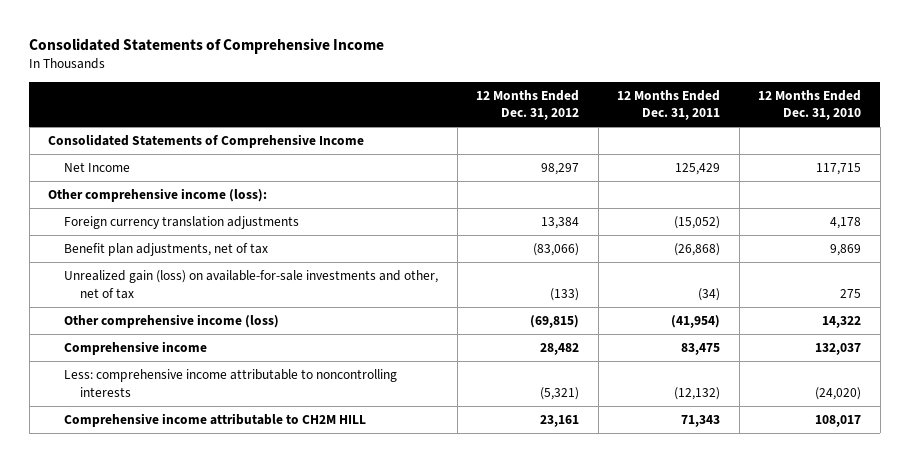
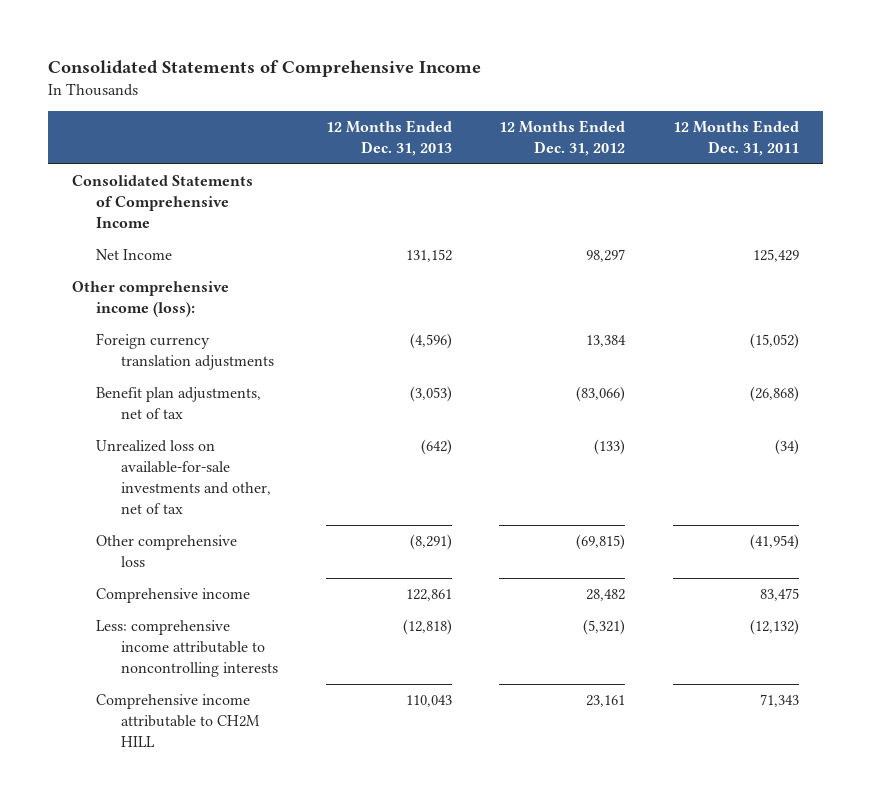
[758,89,862,121] 12 Months Ended Dec. 31, 2010 -> none
none -> [325,120,452,156] 12 Months Ended Dec. 31, 2013
[64,270,439,299] Unrealized gain (loss) on available-for-sale investments and other, net of tax -> [96,440,271,514] Unrealized loss on available-for-sale investments and other, net of tax
[64,314,280,329] Other comprehensive income (loss) -> [96,535,238,568] Other comprehensive loss

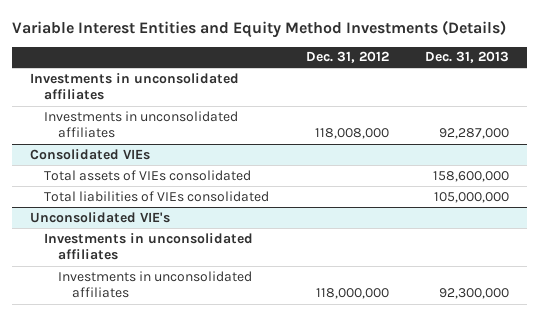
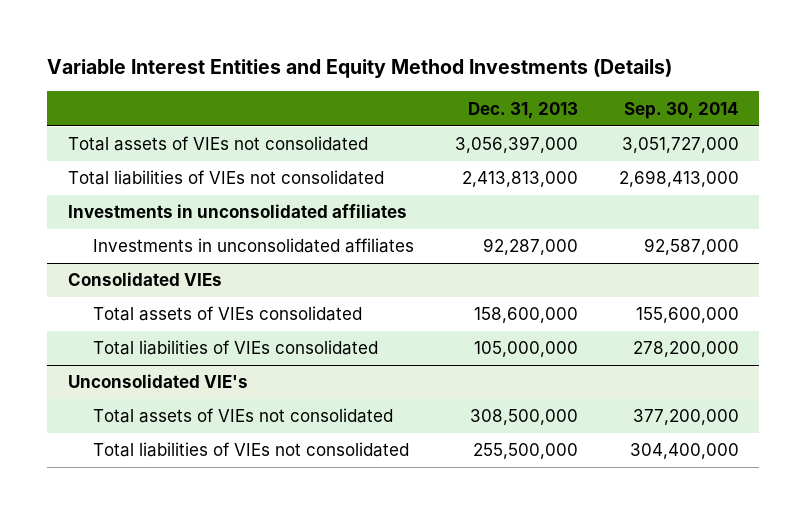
[305,51,389,64] Dec. 31, 2012 -> none
none -> [623,101,739,119] Sep. 30, 2014
none -> [67,136,368,152] Total assets of VIEs not consolidated
none -> [67,170,384,186] Total liabilities of VIEs not consolidated
[44,232,254,261] Investments in unconsolidated affiliates -> none
[58,270,253,299] Investments in unconsolidated affiliates -> none
none -> [92,408,393,424] Total assets of VIEs not consolidated
none -> [92,442,409,458] Total liabilities of VIEs not consolidated

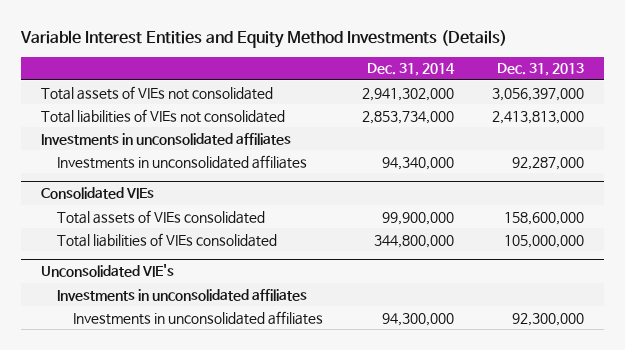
[623,101,739,119] Sep. 30, 2014 -> none
none -> [366,63,455,77] Dec. 31, 2014
[92,408,393,424] Total assets of VIEs not consolidated -> none
[92,442,409,458] Total liabilities of VIEs not consolidated -> none
none -> [56,288,307,301] Investments in unconsolidated affiliates
none -> [73,310,324,325] Investments in unconsolidated affiliates

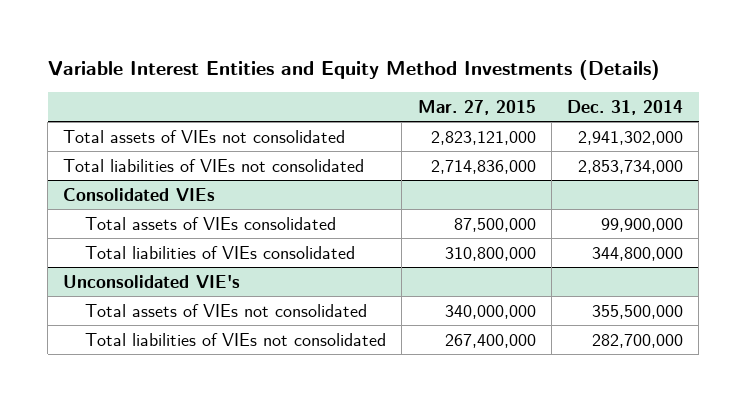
[497,63,585,77] Dec. 31, 2013 -> none
none -> [417,99,536,115] Mar. 27, 2015
[40,132,291,145] Investments in unconsolidated affiliates -> none
[56,154,307,169] Investments in unconsolidated affiliates -> none
[56,288,307,301] Investments in unconsolidated affiliates -> none
[73,310,324,325] Investments in unconsolidated affiliates -> none
none -> [85,303,368,317] Total assets of VIEs not consolidated
none -> [85,332,387,346] Total liabilities of VIEs not consolidated

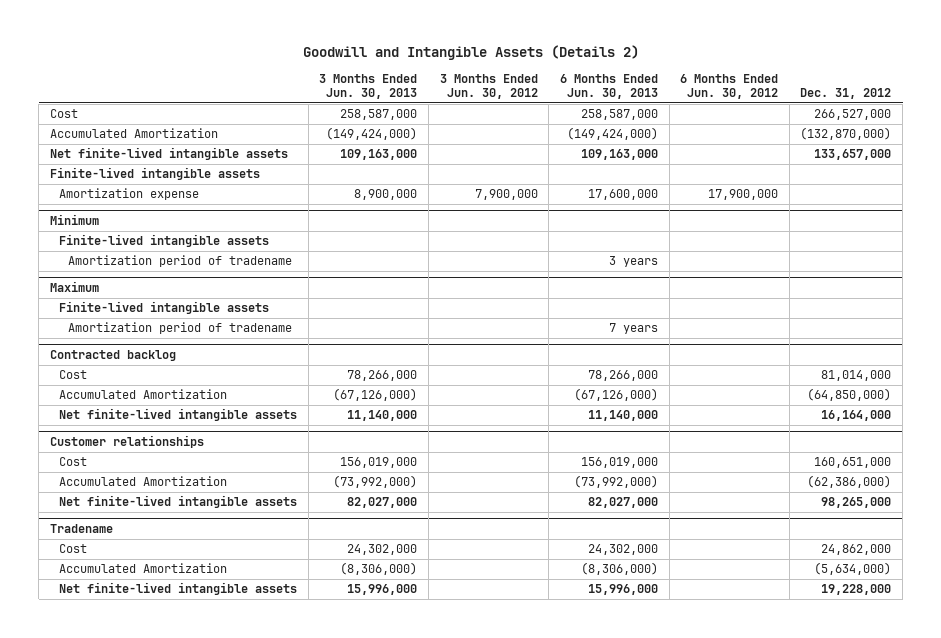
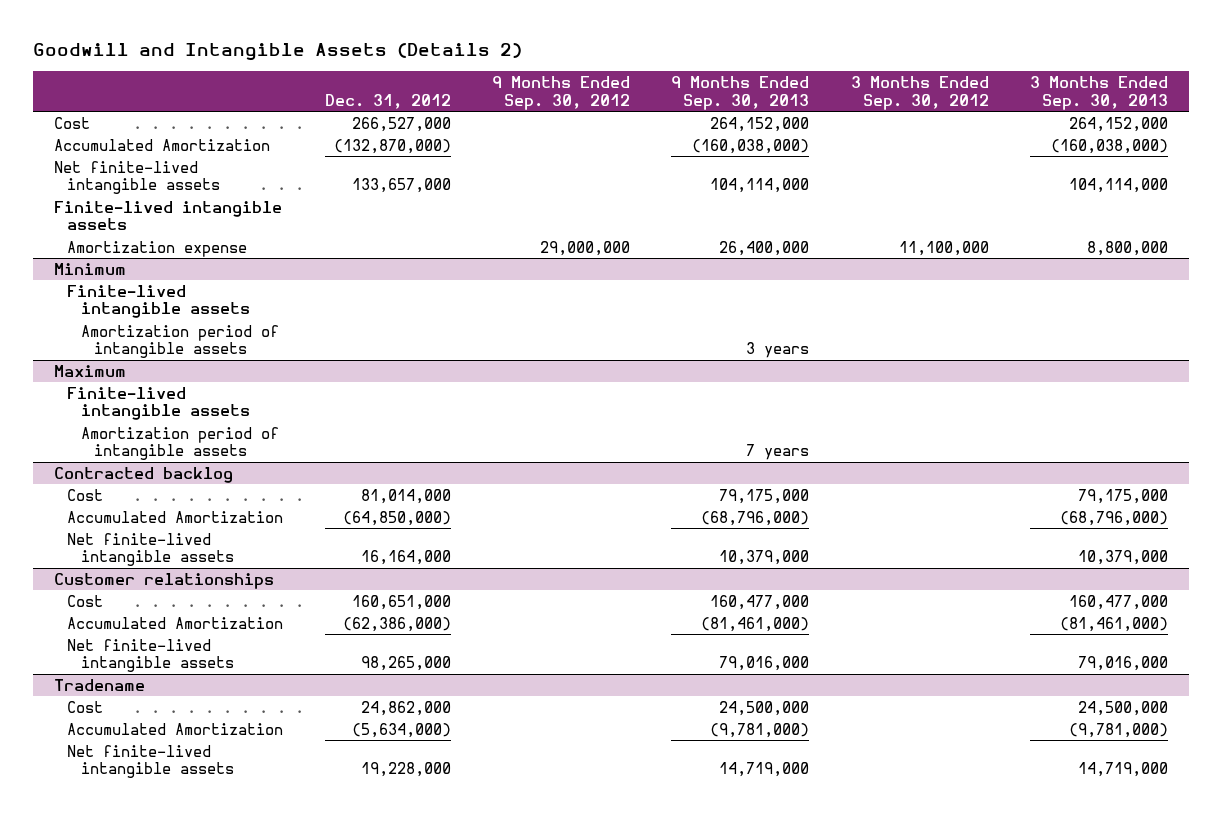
[319,73,418,99] 3 Months Ended Jun. 30, 2013 -> none
[439,73,538,99] 3 Months Ended Jun. 30, 2012 -> none
[559,73,658,99] 6 Months Ended Jun. 30, 2013 -> none
[680,73,779,99] 6 Months Ended Jun. 30, 2012 -> none
none -> [492,75,631,110] 9 Months Ended Sep. 30, 2012
none -> [671,75,810,110] 9 Months Ended Sep. 30, 2013
none -> [850,75,989,110] 3 Months Ended Sep. 30, 2012
none -> [1030,75,1169,110] 3 Months Ended Sep. 30, 2013
[68,255,293,268] Amortization period of tradename -> [80,324,279,359] Amortization period of intangible assets
[68,322,293,335] Amortization period of tradename -> [80,426,279,461] Amortization period of intangible assets

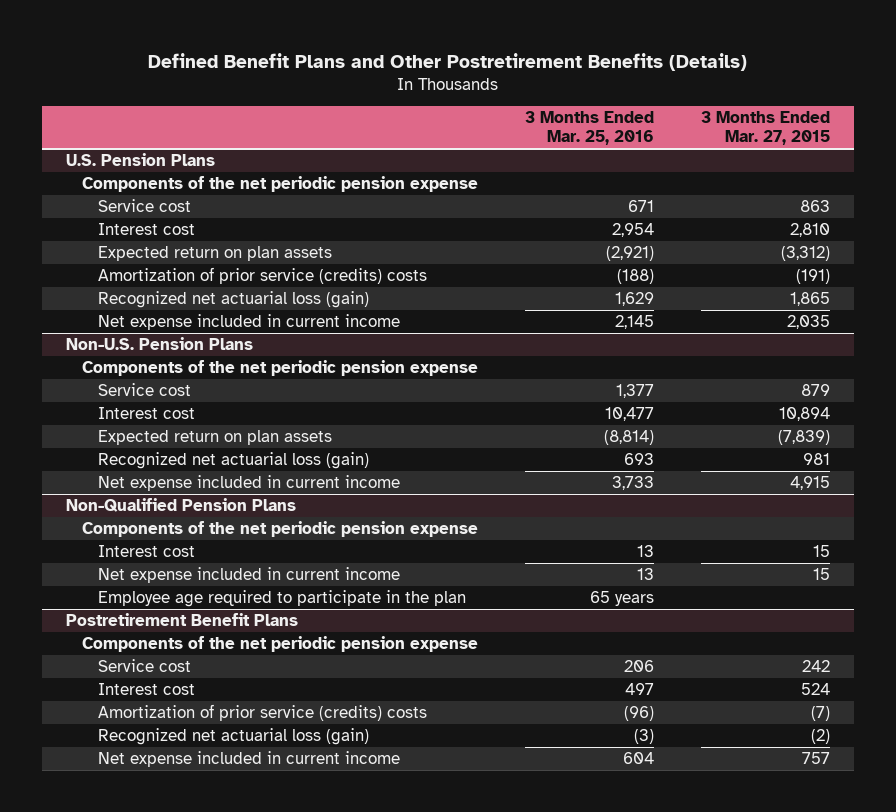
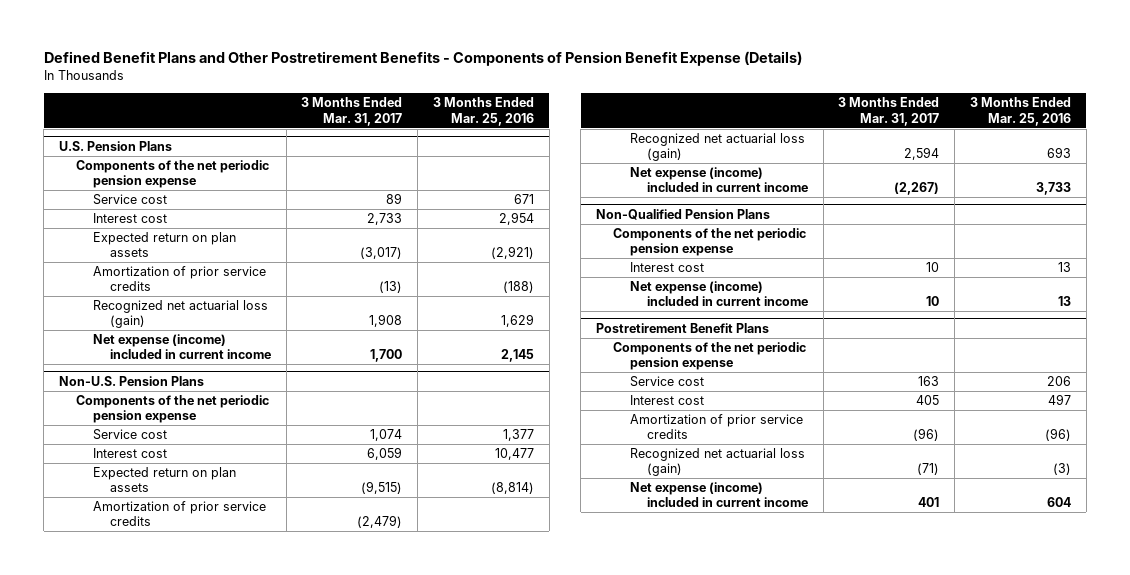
[147,52,747,71] Defined Benefit Plans and Other Postretirement Benefits (Details) -> [43,51,802,67] Defined Benefit Plans and Other Postretirement Benefits - Components of Pension Benefit Expense (Details)
[701,111,831,146] 3 Months Ended Mar. 27, 2015 -> none
none -> [301,97,403,126] 3 Months Ended Mar. 31, 2017
[97,267,427,285] Amortization of prior service (credits) costs -> [92,266,266,292] Amortization of prior service credits
[97,314,400,331] Net expense included in current income -> [92,334,271,360] Net expense (income) included in current income
none -> [92,501,266,527] Amortization of prior service credits
[97,475,400,492] Net expense included in current income -> [629,167,808,193] Net expense (income) included in current income
[97,590,466,608] Employee age required to participate in the plan -> none
[97,567,400,584] Net expense included in current income -> [629,281,808,307] Net expense (income) included in current income
[97,704,427,722] Amortization of prior service (credits) costs -> [629,414,803,440] Amortization of prior service credits
[97,751,400,768] Net expense included in current income -> [629,482,808,508] Net expense (income) included in current income

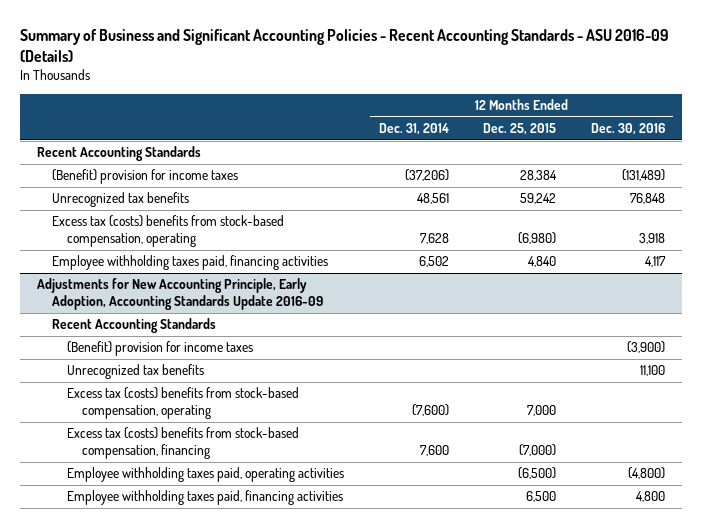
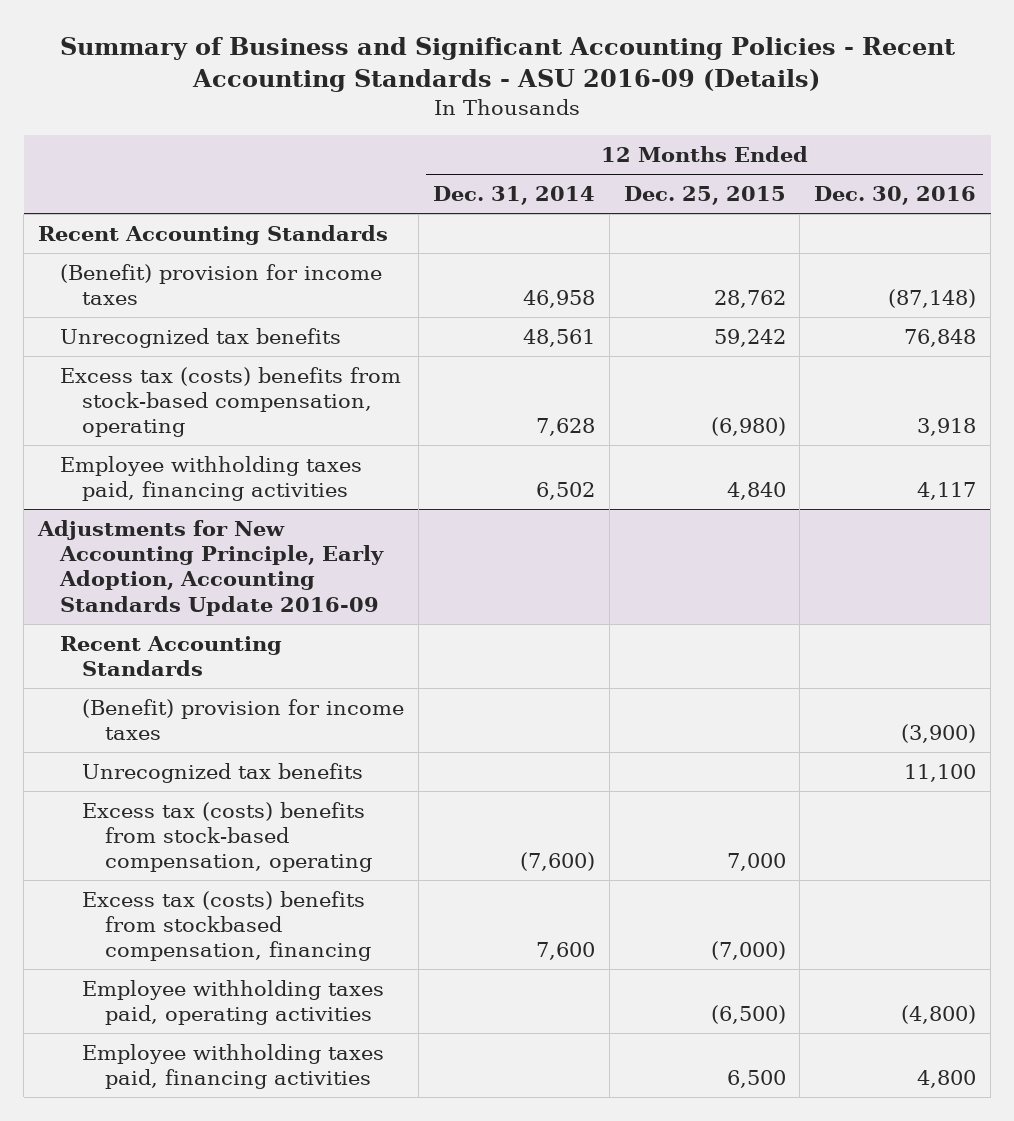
[404,169,449,182] (37,206) -> [523,290,596,309] 46,958
[520,170,558,182] 28,384 -> [713,290,786,309] 28,762
[621,169,665,182] (131,489) -> [888,289,977,309] (87,148)
[67,427,300,460] Excess tax (costs) benefits from stock-based compensation, financing -> [82,890,371,962] Excess tax (costs) benefits from stockbased compensation, financing

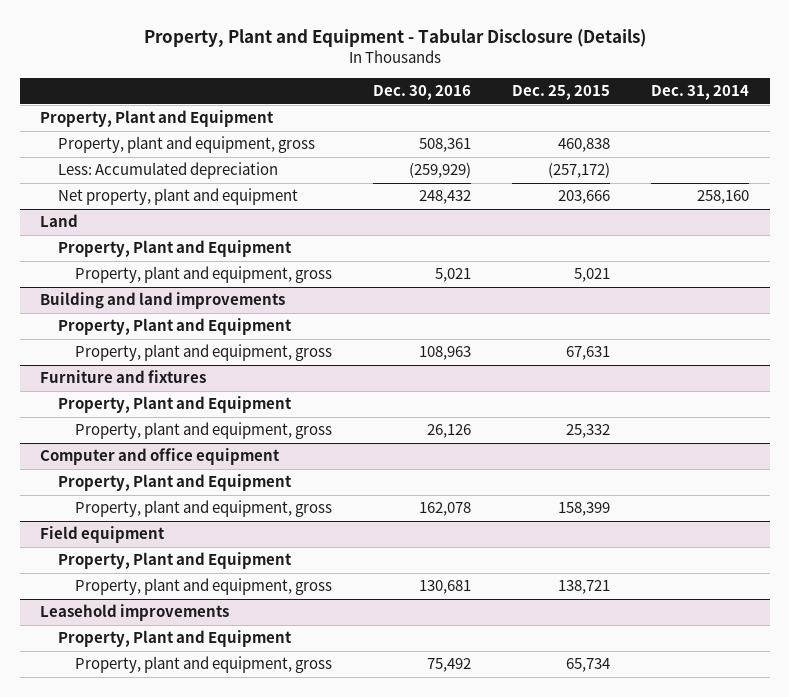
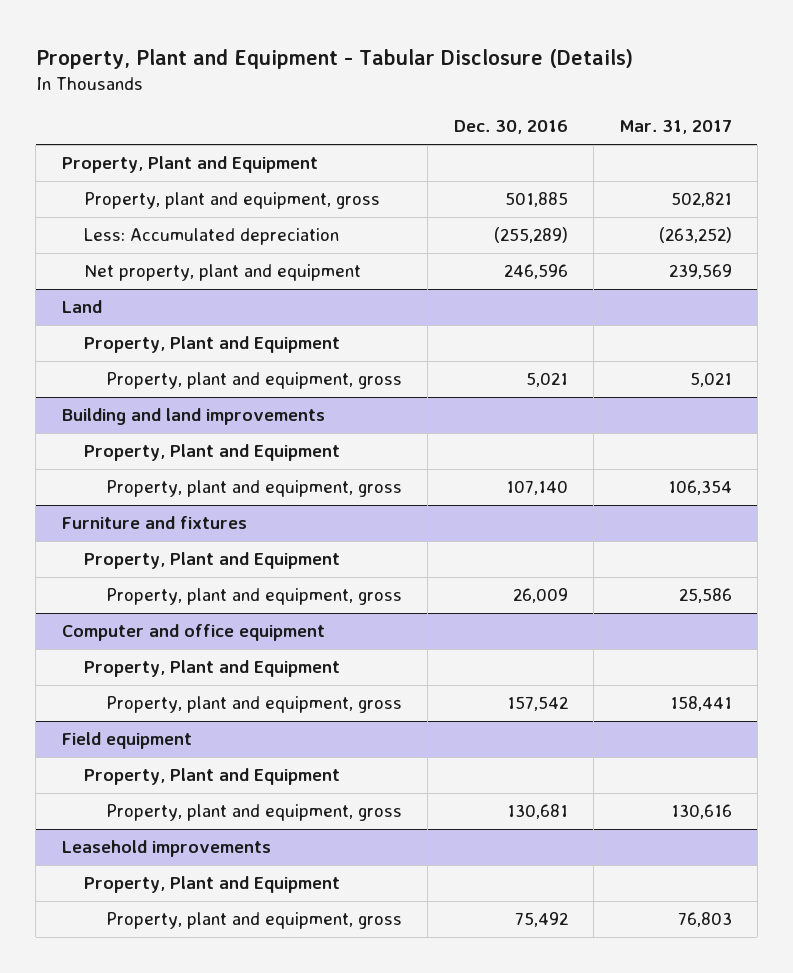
[512,85,611,101] Dec. 25, 2015 -> none
[651,85,750,101] Dec. 31, 2014 -> none
none -> [618,120,732,135] Mar. 31, 2017
[418,138,471,153] 508,361 -> [504,192,568,208] 501,885
[408,162,471,179] (259,929) -> [493,227,568,244] (255,289)
[418,190,471,205] 248,432 -> [503,264,568,280] 246,596
[418,346,471,361] 108,963 -> [505,480,568,496] 107,140
[426,424,471,439] 26,126 -> [512,588,568,604] 26,009
[418,502,471,517] 162,078 -> [506,696,568,712] 157,542

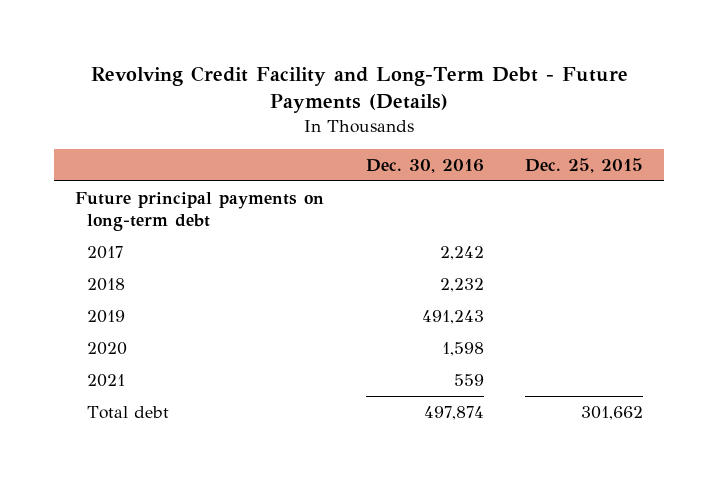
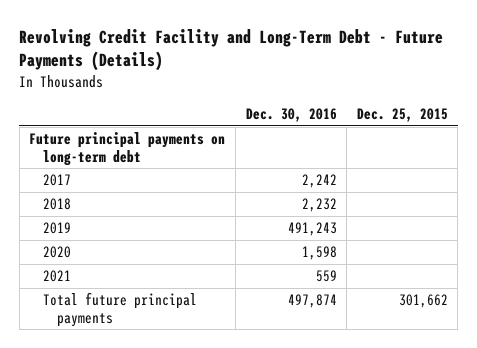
[87,405,170,419] Total debt -> [43,292,198,327] Total future principal payments

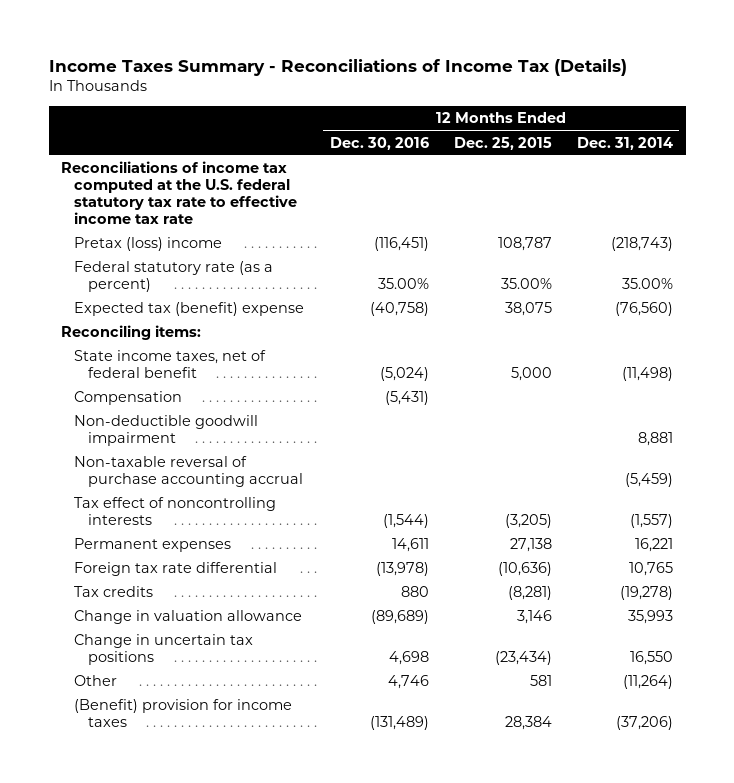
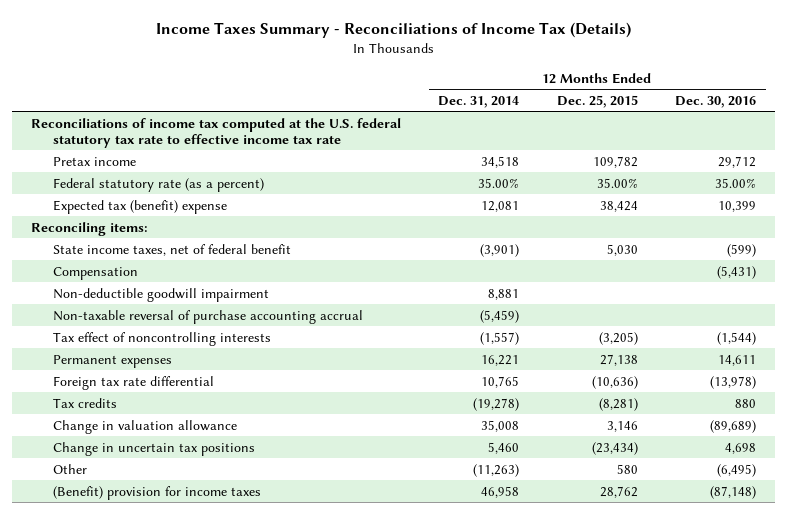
[74,237,223,252] Pretax (loss) income -> [52,156,136,166] Pretax income
[373,237,429,252] (116,451) -> [718,155,757,168] 29,712
[497,237,552,252] 108,787 -> [592,155,638,168] 109,782
[610,237,673,252] (218,743) -> [481,155,520,168] 34,518
[369,302,429,317] (40,758) -> [718,200,757,212] 10,399
[504,302,552,317] 38,075 -> [599,200,638,212] 38,424
[614,302,673,317] (76,560) -> [481,200,520,212] 12,081
[379,367,429,382] (5,024) -> [727,243,757,257] (599)
[510,367,552,382] 5,000 -> [606,243,638,256] 5,030
[621,367,673,382] (11,498) -> [480,243,520,257] (3,901)
[627,610,673,625] 35,993 -> [481,419,520,432] 35,008
[629,651,673,666] 16,550 -> [488,441,520,454] 5,460
[387,675,429,690] 4,746 -> [717,463,757,477] (6,495)
[529,675,552,687] 581 -> [616,463,638,474] 580
[622,675,673,690] (11,264) -> [473,463,520,477] (11,263)
[369,716,429,731] (131,489) -> [710,485,757,499] (87,148)
[504,716,552,731] 28,384 -> [599,485,638,498] 28,762
[615,716,673,731] (37,206) -> [481,485,520,498] 46,958

